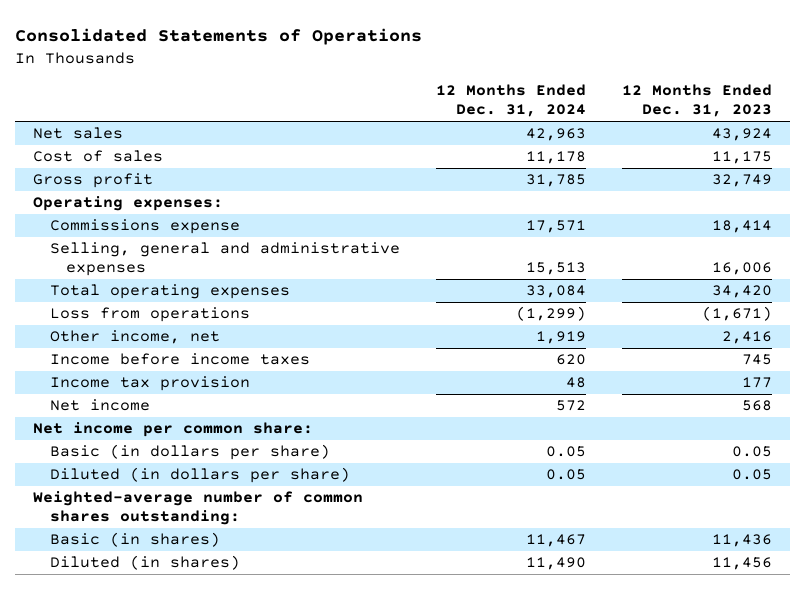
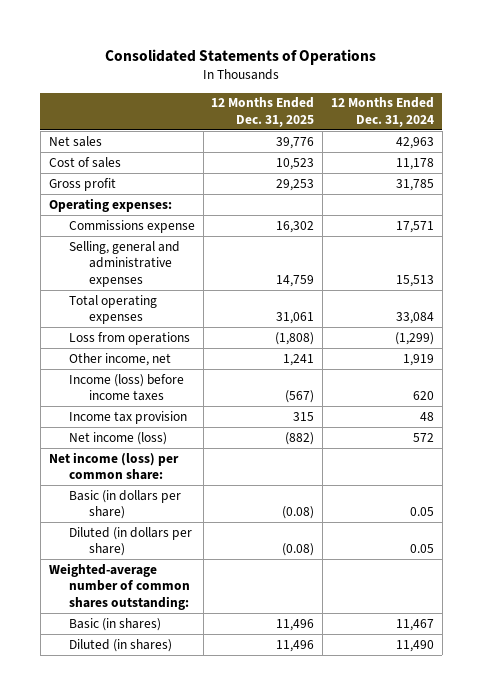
[621,84,772,118] 12 Months Ended Dec. 31, 2023 -> none
none -> [211,97,315,127] 12 Months Ended Dec. 31, 2025
[49,353,310,366] Income before income taxes -> [68,373,184,402] Income (loss) before income taxes
[49,399,150,412] Net income -> [68,431,167,445] Net income (loss)
[33,422,314,438] Net income per common share: -> [48,451,179,481] Net income (loss) per common share:

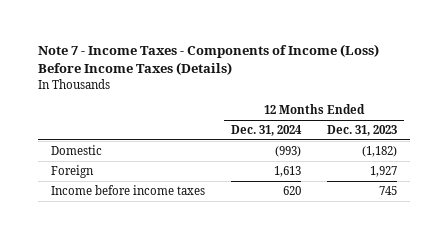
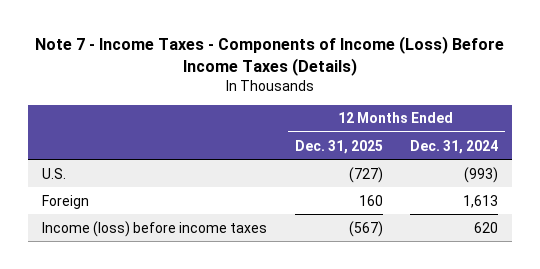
[327,125,398,137] Dec. 31, 2023 -> none
none -> [294,139,383,154] Dec. 31, 2025
[50,145,102,156] Domestic -> [42,167,67,179] U.S.
[50,185,205,196] Income before income taxes -> [42,220,268,237] Income (loss) before income taxes

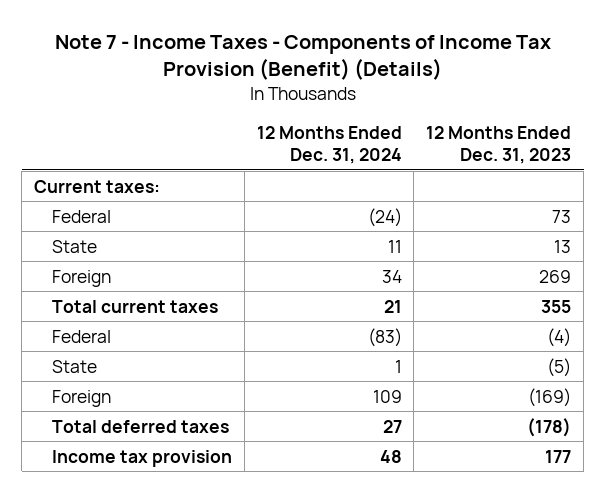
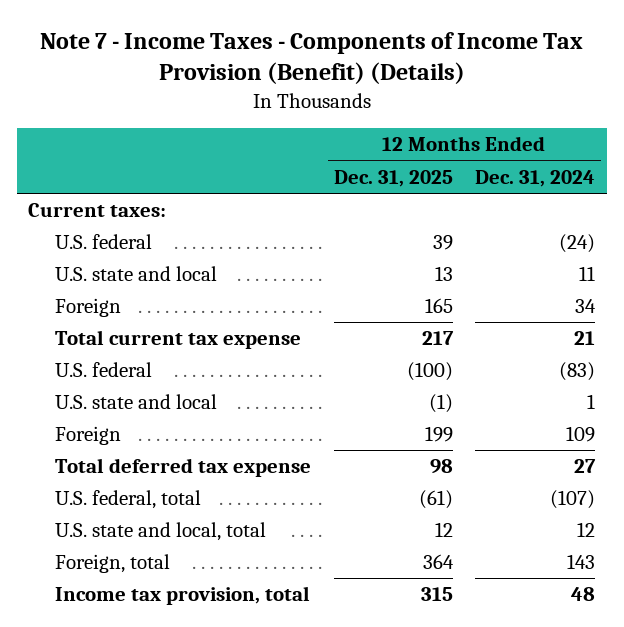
[426,125,572,165] 12 Months Ended Dec. 31, 2023 -> none
none -> [333,169,453,187] Dec. 31, 2025
[51,209,111,223] Federal -> [54,234,152,250] U.S. federal
[51,239,97,253] State -> [54,266,217,282] U.S. state and local
[51,299,218,313] Total current taxes -> [54,330,301,350] Total current tax expense
[51,329,111,343] Federal -> [54,362,152,378] U.S. federal
[51,359,97,373] State -> [54,394,217,410] U.S. state and local
[51,419,229,433] Total deferred taxes -> [54,458,311,478] Total deferred tax expense
none -> [54,490,201,510] U.S. federal, total
none -> [54,522,266,542] U.S. state and local, total
none -> [54,554,170,574] Foreign, total
[51,449,232,467] Income tax provision -> [54,586,310,606] Income tax provision, total

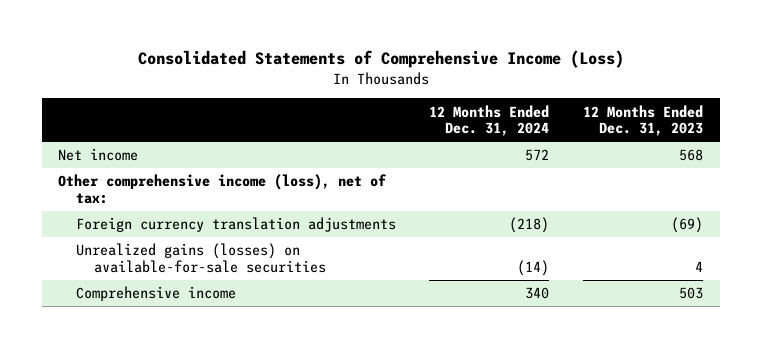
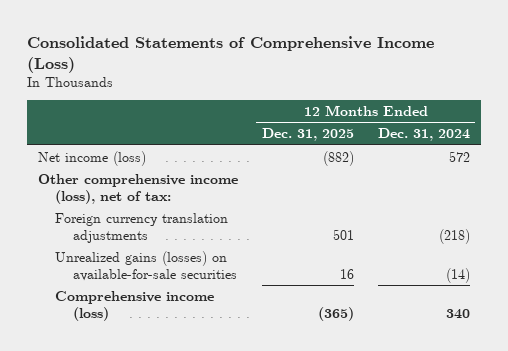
[582,104,703,137] 12 Months Ended Dec. 31, 2023 -> none
none -> [261,128,354,142] Dec. 31, 2025
[58,148,139,162] Net income -> [38,150,147,166] Net income (loss)
[76,286,237,302] Comprehensive income -> [55,290,215,321] Comprehensive income (loss)

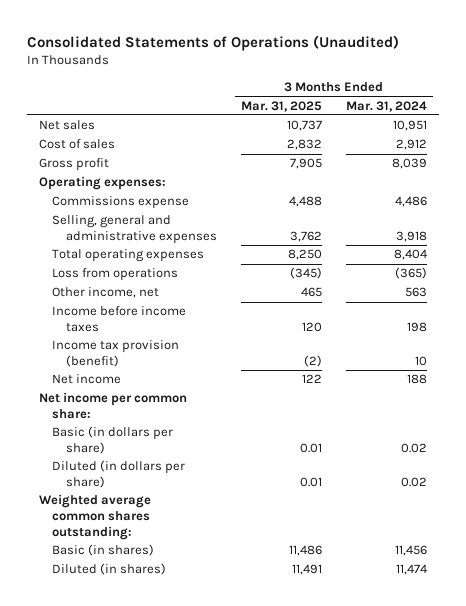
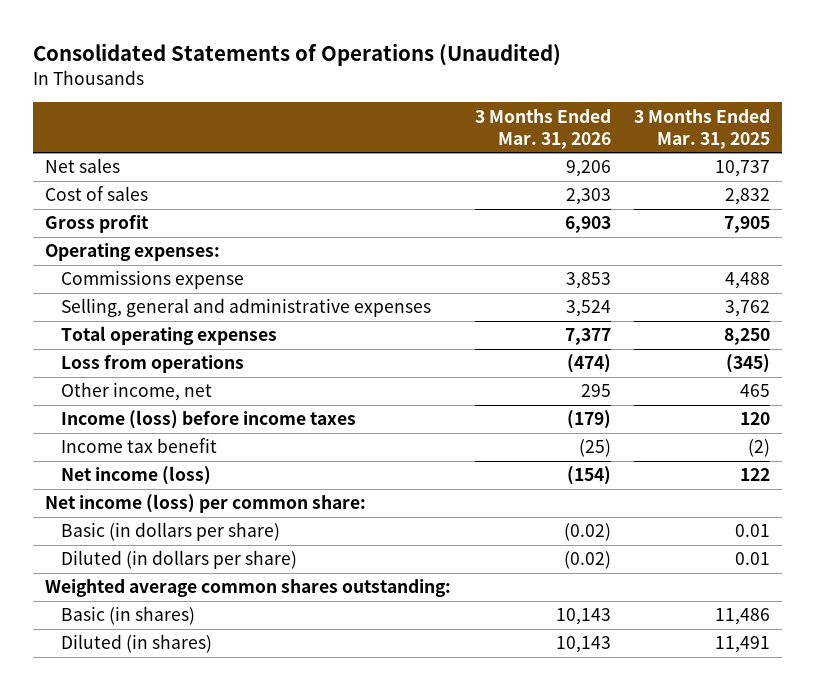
[345,100,427,112] Mar. 31, 2024 -> none
none -> [474,108,611,149] 3 Months Ended Mar. 31, 2026
[52,306,187,333] Income before income taxes -> [61,410,357,430] Income (loss) before income taxes
[52,340,180,368] Income tax provision (benefit) -> [61,438,218,454] Income tax benefit
[52,374,122,385] Net income -> [61,466,212,486] Net income (loss)
[38,392,187,420] Net income per common share: -> [45,494,367,514] Net income (loss) per common share:

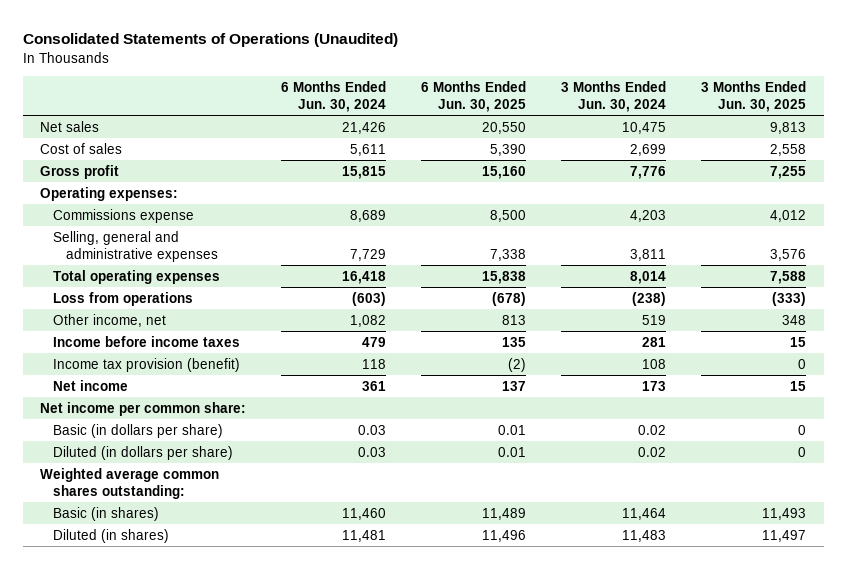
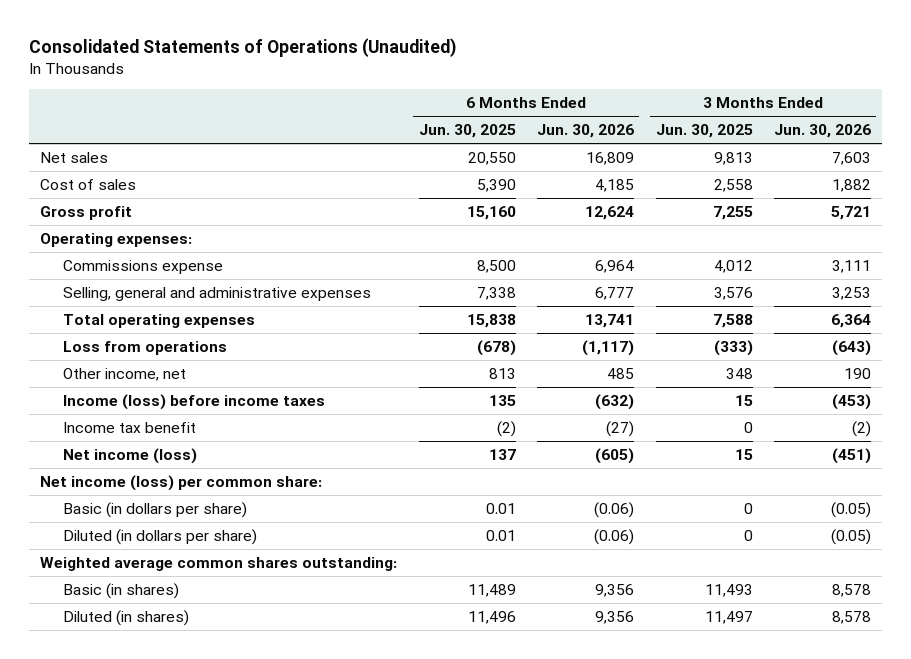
[281,80,387,112] 6 Months Ended Jun. 30, 2024 -> none
[561,80,667,112] 3 Months Ended Jun. 30, 2024 -> none
none -> [537,124,635,139] Jun. 30, 2026
none -> [774,124,872,139] Jun. 30, 2026
[53,335,241,347] Income before income taxes -> [62,393,325,410] Income (loss) before income taxes
[53,357,241,372] Income tax provision (benefit) -> [62,421,196,433] Income tax benefit
[53,379,129,391] Net income -> [62,447,197,464] Net income (loss)
[40,401,247,416] Net income per common share: -> [40,474,323,491] Net income (loss) per common share:

